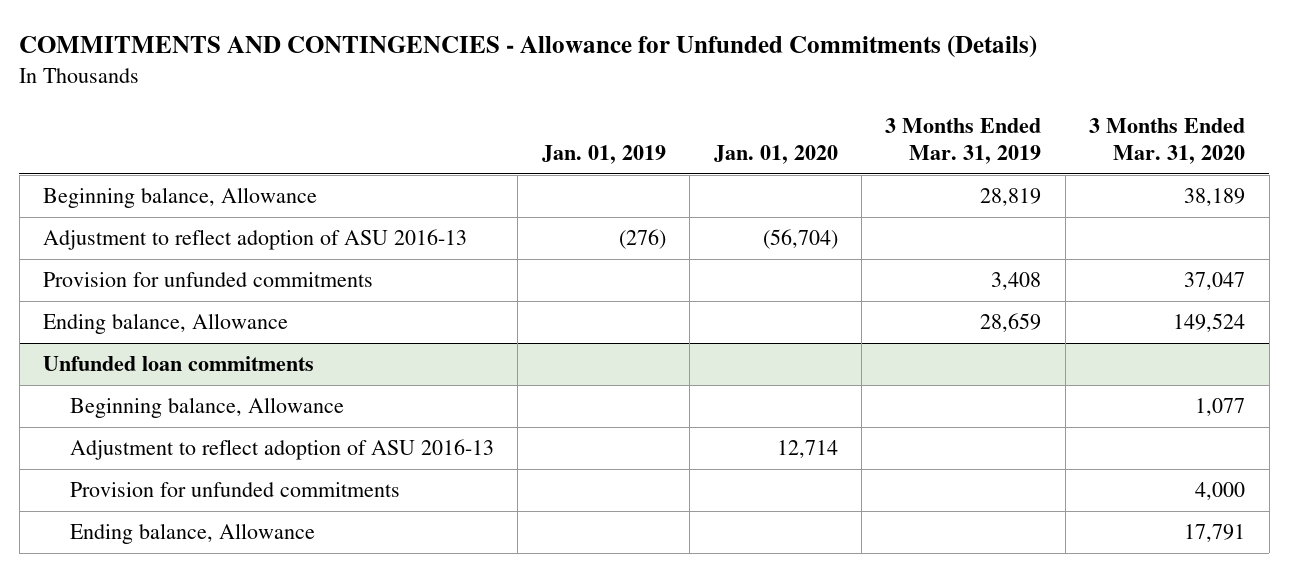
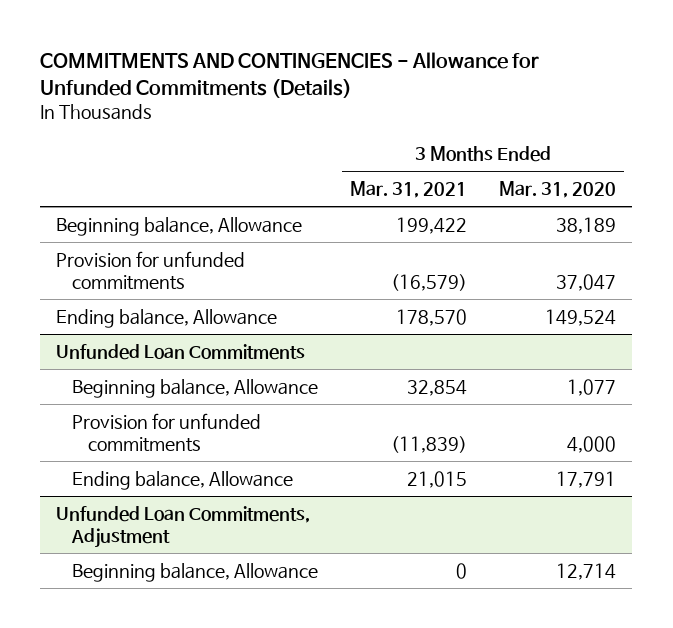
[541,144,666,164] Jan. 01, 2019 -> none
[713,144,838,164] Jan. 01, 2020 -> none
[885,118,1042,164] 3 Months Ended Mar. 31, 2019 -> none
none -> [350,180,468,198] Mar. 31, 2021
[43,229,468,251] Adjustment to reflect adoption of ASU 2016-13 -> none
[43,356,315,372] Unfunded loan commitments -> [56,343,306,360] Unfunded Loan Commitments
[69,439,494,461] Adjustment to reflect adoption of ASU 2016-13 -> none
none -> [56,505,311,549] Unfunded Loan Commitments, Adjustment
none -> [71,562,318,582] Beginning balance, Allowance

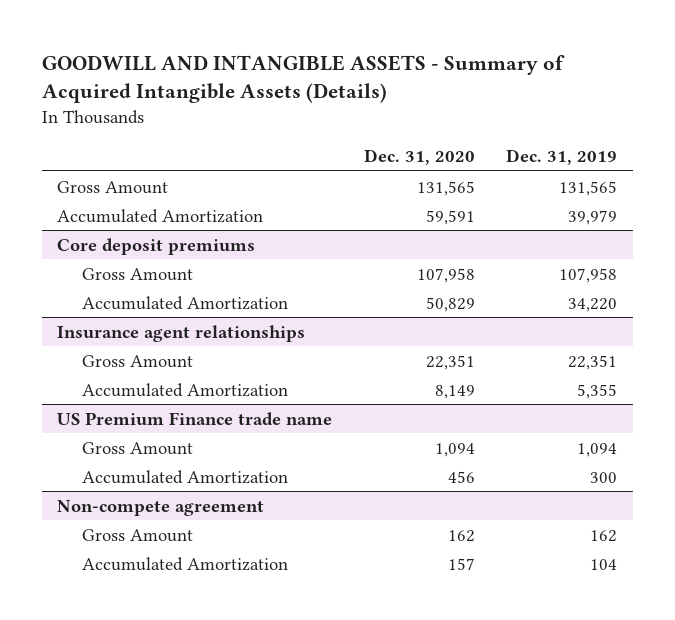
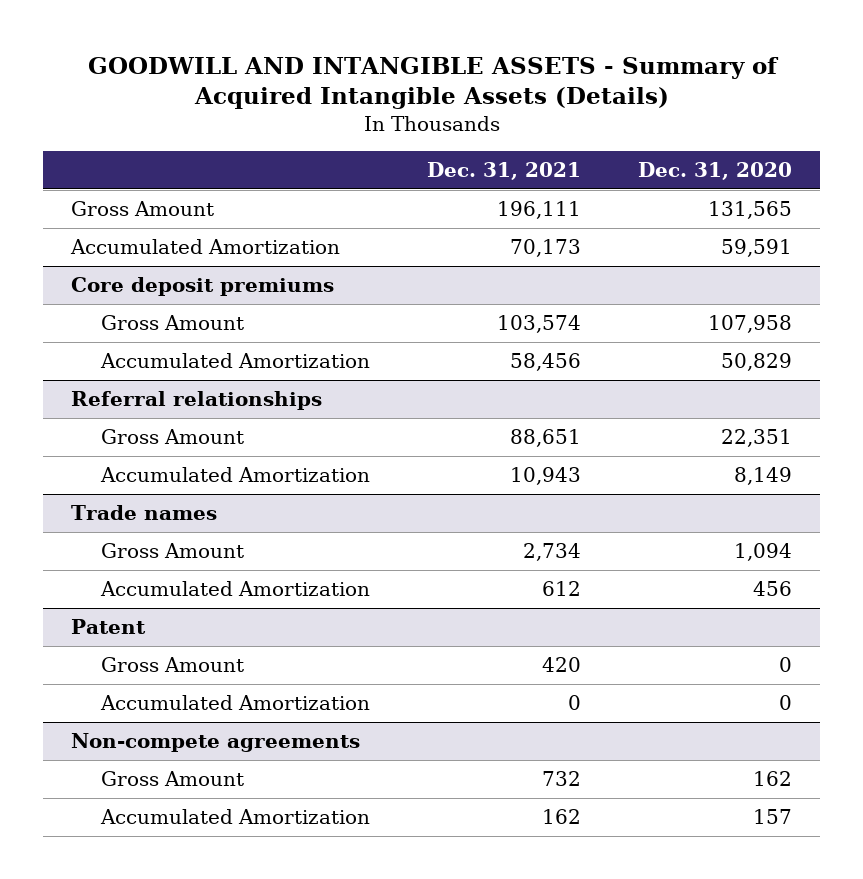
[506,149,618,166] Dec. 31, 2019 -> none
none -> [427,162,582,181] Dec. 31, 2021
[57,324,306,342] Insurance agent relationships -> none
none -> [71,391,323,411] Referral relationships
[57,411,333,426] US Premium Finance trade name -> [71,505,218,521] Trade names
none -> [71,619,147,635] Patent
none -> [101,657,245,673] Gross Amount
none -> [100,695,371,711] Accumulated Amortization
[57,499,265,516] Non-compete agreement -> [71,733,361,753] Non-compete agreements

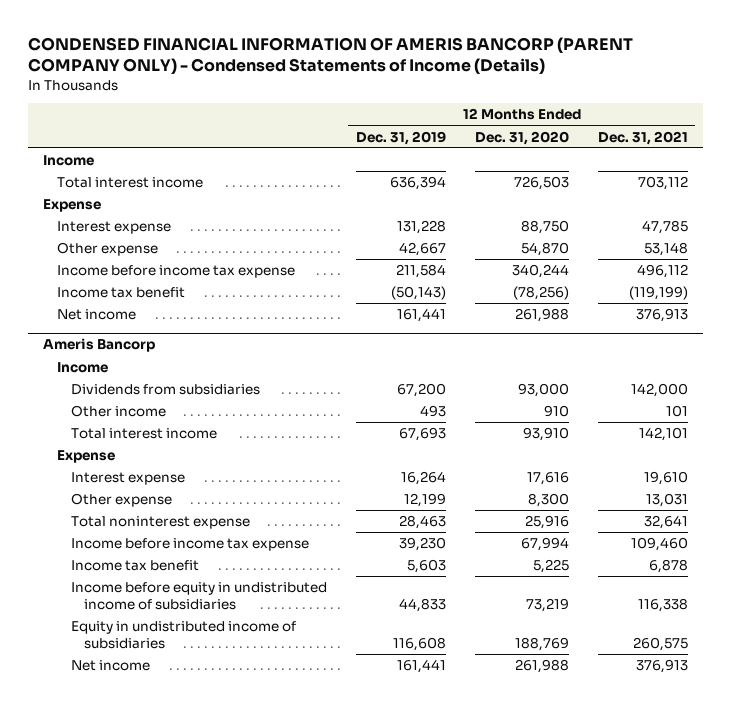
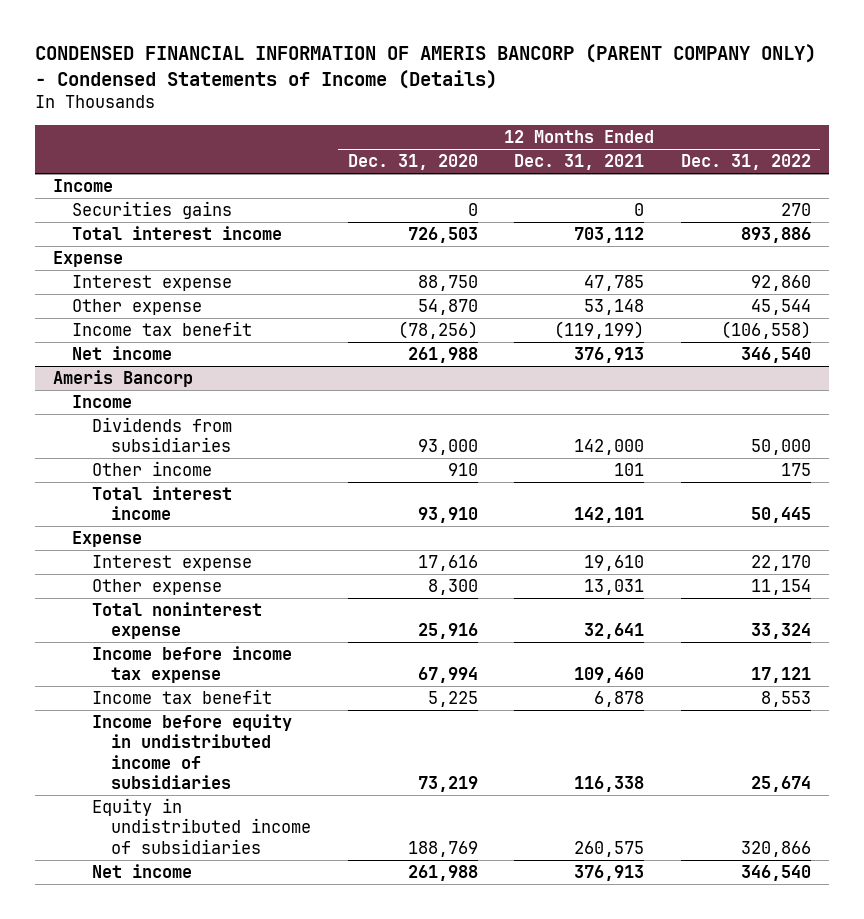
[355,130,446,145] Dec. 31, 2019 -> none
none -> [680,154,811,171] Dec. 31, 2022
none -> [72,201,233,220] Securities gains
[56,265,295,279] Income before income tax expense -> none

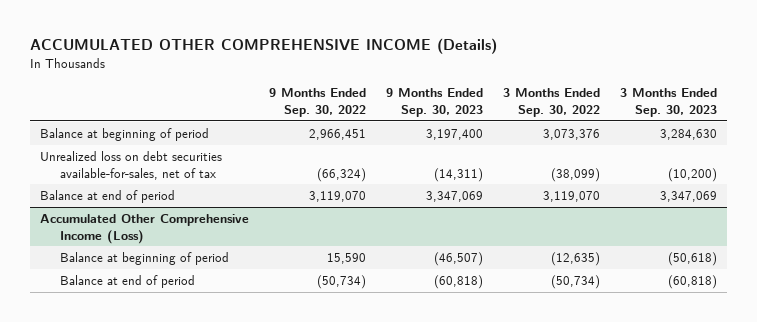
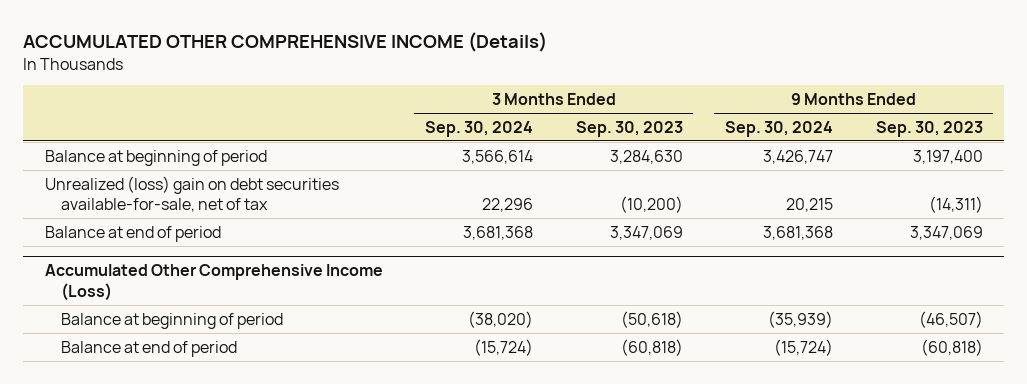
[269,88,367,117] 9 Months Ended Sep. 30, 2022 -> none
[503,88,601,117] 3 Months Ended Sep. 30, 2022 -> none
none -> [425,120,534,137] Sep. 30, 2024
none -> [725,120,834,137] Sep. 30, 2024
[39,151,222,180] Unrealized loss on debt securities available-for-sales, net of tax -> [44,175,339,213] Unrealized (loss) gain on debt securities available-for-sale, net of tax

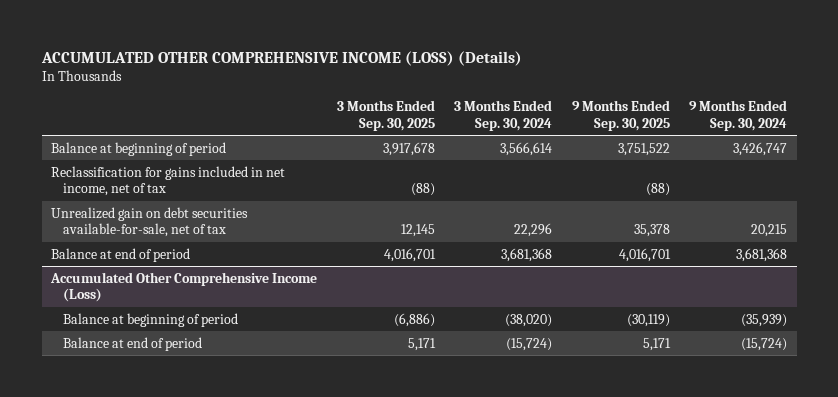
[23,32,548,53] ACCUMULATED OTHER COMPREHENSIVE INCOME (Details) -> [40,50,522,66] ACCUMULATED OTHER COMPREHENSIVE INCOME (LOSS) (Details)
[575,120,683,137] Sep. 30, 2023 -> none
[875,120,983,137] Sep. 30, 2023 -> none
none -> [336,100,435,131] 3 Months Ended Sep. 30, 2025
none -> [571,100,670,131] 9 Months Ended Sep. 30, 2025
none -> [51,165,286,197] Reclassification for gains included in net income, net of tax
[44,175,339,213] Unrealized (loss) gain on debt securities available-for-sale, net of tax -> [51,206,249,238] Unrealized gain on debt securities available-for-sale, net of tax

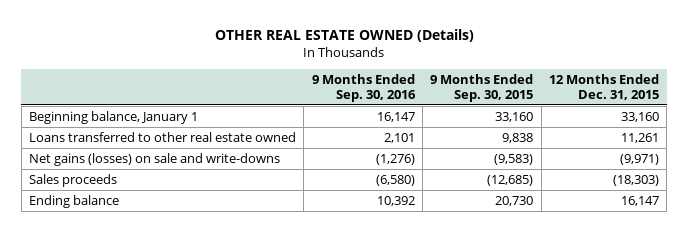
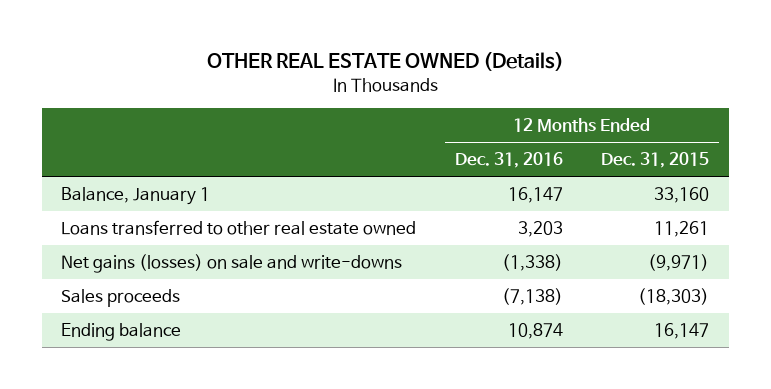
[311,74,416,102] 9 Months Ended Sep. 30, 2016 -> none
[430,74,534,102] 9 Months Ended Sep. 30, 2015 -> none
none -> [454,152,563,169] Dec. 31, 2016
[29,111,199,125] Beginning balance, January 1 -> [61,187,211,206] Balance, January 1

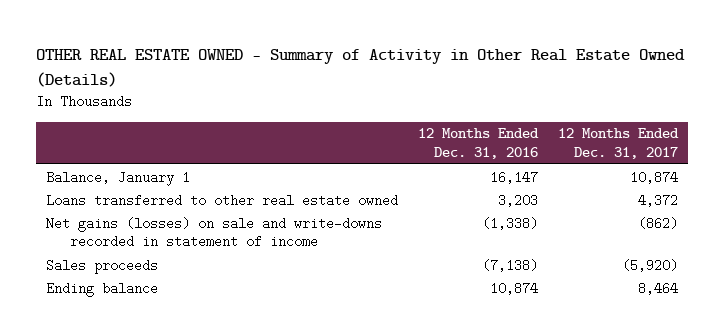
[207,52,565,72] OTHER REAL ESTATE OWNED (Details) -> [35,49,685,87] OTHER REAL ESTATE OWNED - Summary of Activity in Other Real Estate Owned (Details)
[601,152,710,169] Dec. 31, 2015 -> none
none -> [558,128,680,159] 12 Months Ended Dec. 31, 2017
[61,254,403,274] Net gains (losses) on sale and write-downs -> [45,216,382,248] Net gains (losses) on sale and write-downs recorded in statement of income

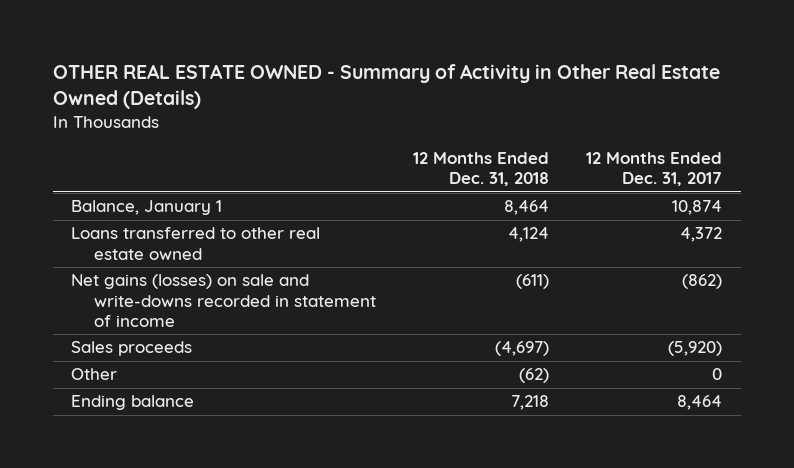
[418,128,540,159] 12 Months Ended Dec. 31, 2016 -> none
none -> [413,151,550,187] 12 Months Ended Dec. 31, 2018
none -> [71,368,118,381] Other

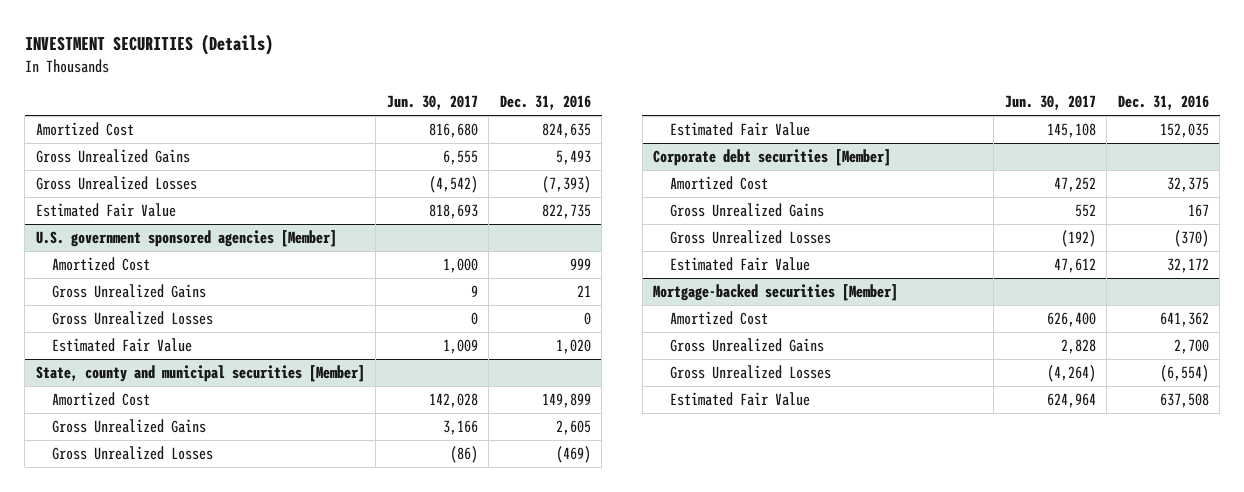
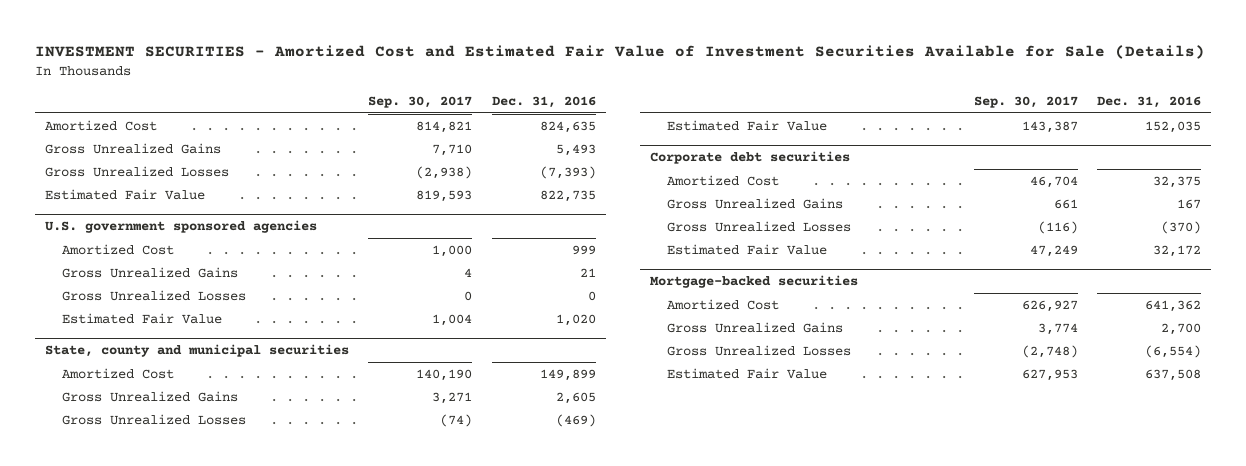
[24,33,273,55] INVESTMENT SECURITIES (Details) -> [34,45,1205,60] INVESTMENT SECURITIES - Amortized Cost and Estimated Fair Value of Investment Securities Available for Sale (Details)
[386,95,478,111] Jun. 30, 2017 -> none
none -> [368,95,473,108] Sep. 30, 2017
[35,230,337,248] U.S. government sponsored agencies [Member] -> [44,219,317,233] U.S. government sponsored agencies
[35,365,365,383] State, county and municipal securities [Member] -> [44,343,349,357] State, county and municipal securities
[653,149,892,167] Corporate debt securities [Member] -> [650,150,851,164] Corporate debt securities
[653,284,899,302] Mortgage-backed securities [Member] -> [650,274,859,288] Mortgage-backed securities

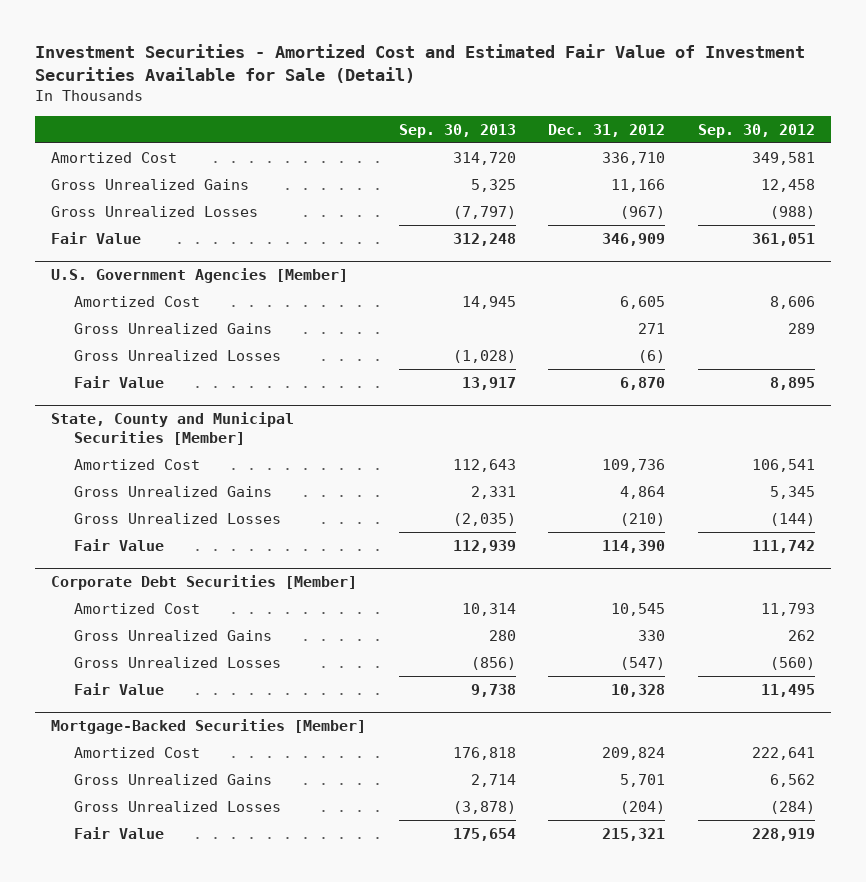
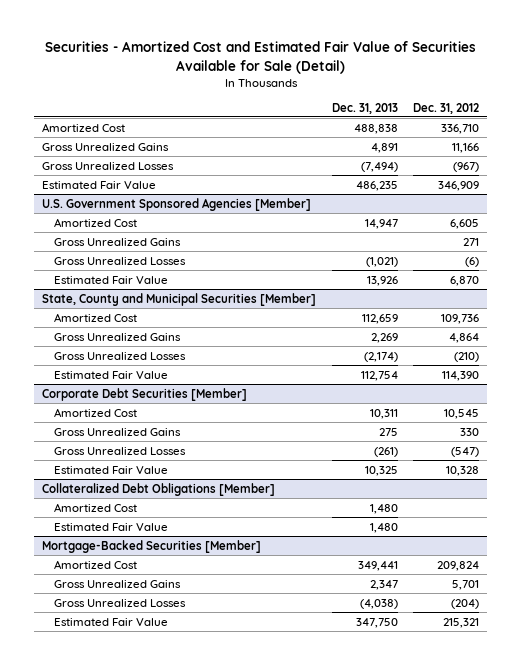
[34,43,805,83] Investment Securities - Amortized Cost and Estimated Fair Value of Investment Securities Available for Sale (Detail) -> [44,41,476,74] Securities - Amortized Cost and Estimated Fair Value of Securities Available for Sale (Detail)
[398,123,516,138] Sep. 30, 2013 -> none
[697,123,815,138] Sep. 30, 2012 -> none
none -> [331,102,398,114] Dec. 31, 2013
[50,232,141,245] Fair Value -> [42,180,157,189] Estimated Fair Value
[50,268,348,284] U.S. Government Agencies [Member] -> [42,197,312,211] U.S. Government Sponsored Agencies [Member]
[73,376,164,389] Fair Value -> [54,275,169,284] Estimated Fair Value
[73,539,164,552] Fair Value -> [54,370,169,379] Estimated Fair Value
[73,683,164,696] Fair Value -> [54,465,169,474] Estimated Fair Value
none -> [42,482,276,496] Collateralized Debt Obligations [Member]
none -> [54,502,138,512] Amortized Cost
none -> [54,522,169,531] Estimated Fair Value
[73,827,164,840] Fair Value -> [54,617,169,626] Estimated Fair Value

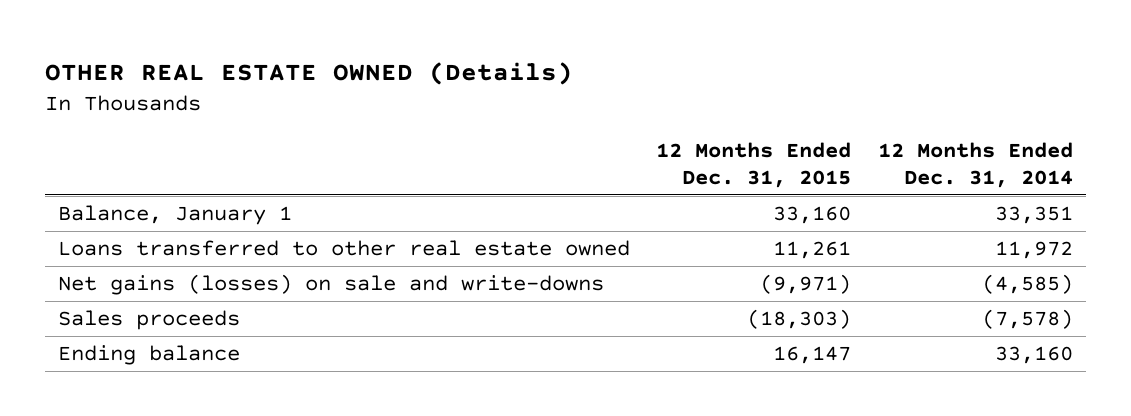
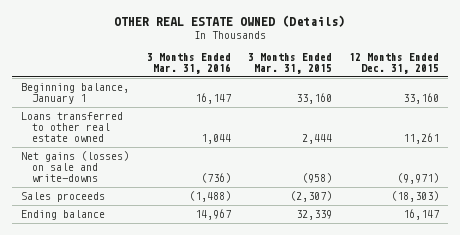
[877,141,1073,188] 12 Months Ended Dec. 31, 2014 -> none
none -> [146,52,231,74] 3 Months Ended Mar. 31, 2016
none -> [247,52,332,74] 3 Months Ended Mar. 31, 2015
[58,205,293,226] Balance, January 1 -> [21,83,130,105] Beginning balance, January 1

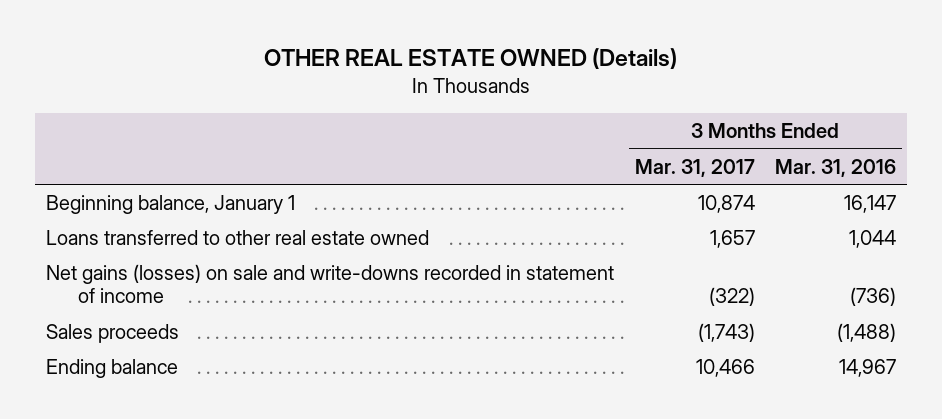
[247,52,332,74] 3 Months Ended Mar. 31, 2015 -> none
[349,52,440,74] 12 Months Ended Dec. 31, 2015 -> none
none -> [634,158,755,177] Mar. 31, 2017
[21,151,130,183] Net gains (losses) on sale and write-downs -> [45,263,614,304] Net gains (losses) on sale and write-downs recorded in statement of income

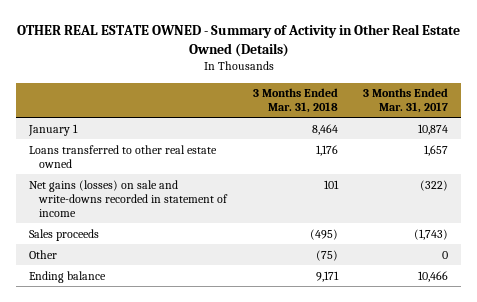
[264,48,678,70] OTHER REAL ESTATE OWNED (Details) -> [16,24,460,58] OTHER REAL ESTATE OWNED - Summary of Activity in Other Real Estate Owned (Details)
[775,158,897,177] Mar. 31, 2016 -> none
none -> [252,88,338,114] 3 Months Ended Mar. 31, 2018
[45,194,295,214] Beginning balance, January 1 -> [28,123,79,136] January 1
none -> [29,249,58,259] Other

